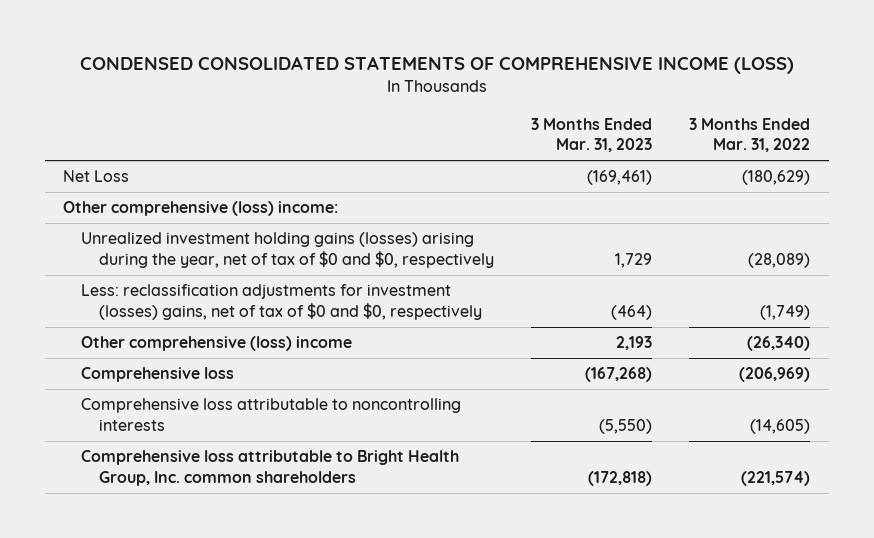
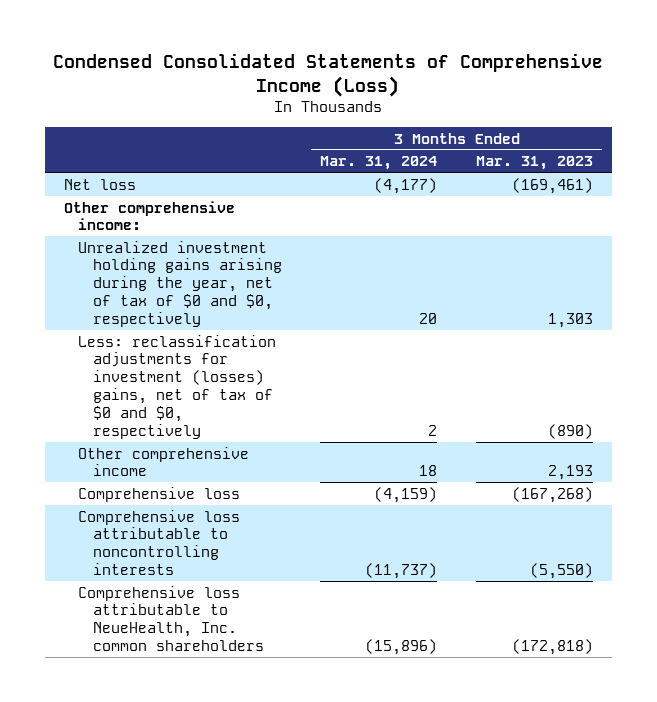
[79,55,794,74] CONDENSED CONSOLIDATED STATEMENTS OF COMPREHENSIVE INCOME (LOSS) -> [53,53,604,97] Condensed Consolidated Statements of Comprehensive Income (Loss)
[689,117,811,153] 3 Months Ended Mar. 31, 2022 -> none
none -> [320,156,438,171] Mar. 31, 2024
[63,170,130,183] Net Loss -> [64,178,137,190] Net loss
[63,201,339,217] Other comprehensive (loss) income: -> [64,200,236,231] Other comprehensive income:
[81,232,494,268] Unrealized investment holding gains (losses) arising during the year, net of tax of $0 and $0, respectively -> [78,240,282,328] Unrealized investment holding gains arising during the year, net of tax of $0 and $0, respectively
[615,252,653,268] 1,729 -> [547,313,593,329] 1,303
[611,304,653,320] (464) -> [547,423,593,439] (890)
[81,336,353,352] Other comprehensive (loss) income -> [78,446,250,477] Other comprehensive income
[81,450,460,486] Comprehensive loss attributable to Bright Health Group, Inc. common shareholders -> [78,585,264,652] Comprehensive loss attributable to NeueHealth, Inc. common shareholders

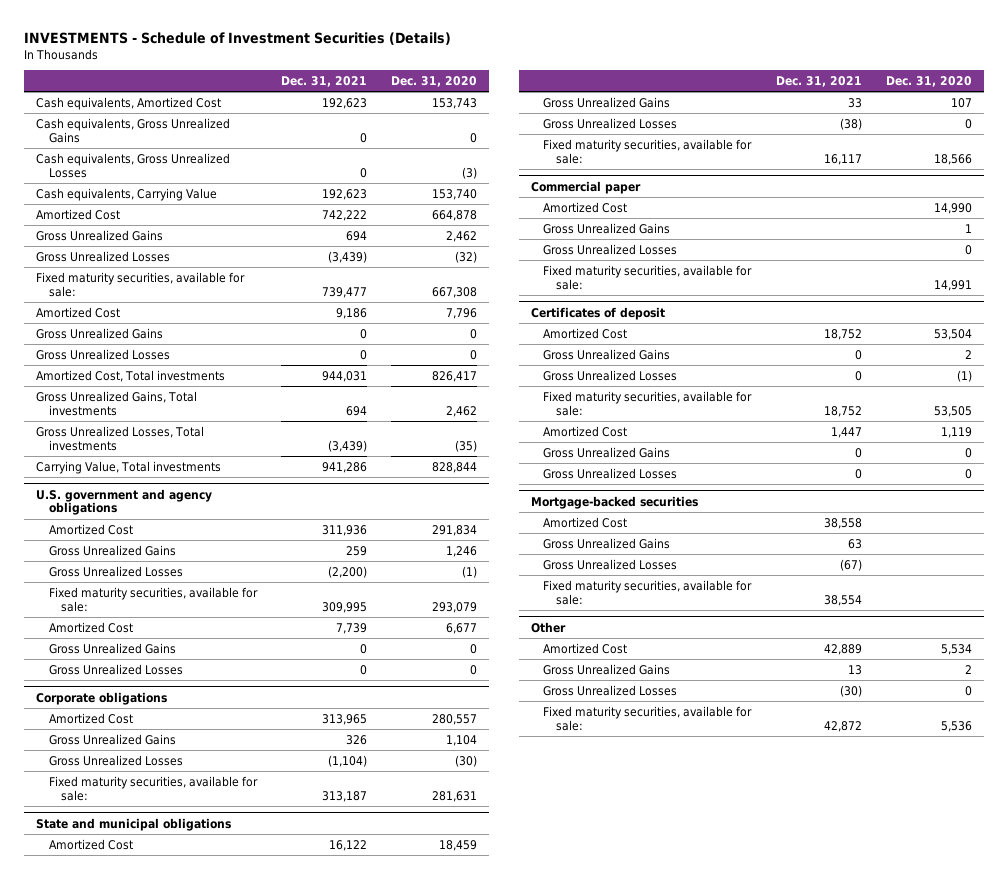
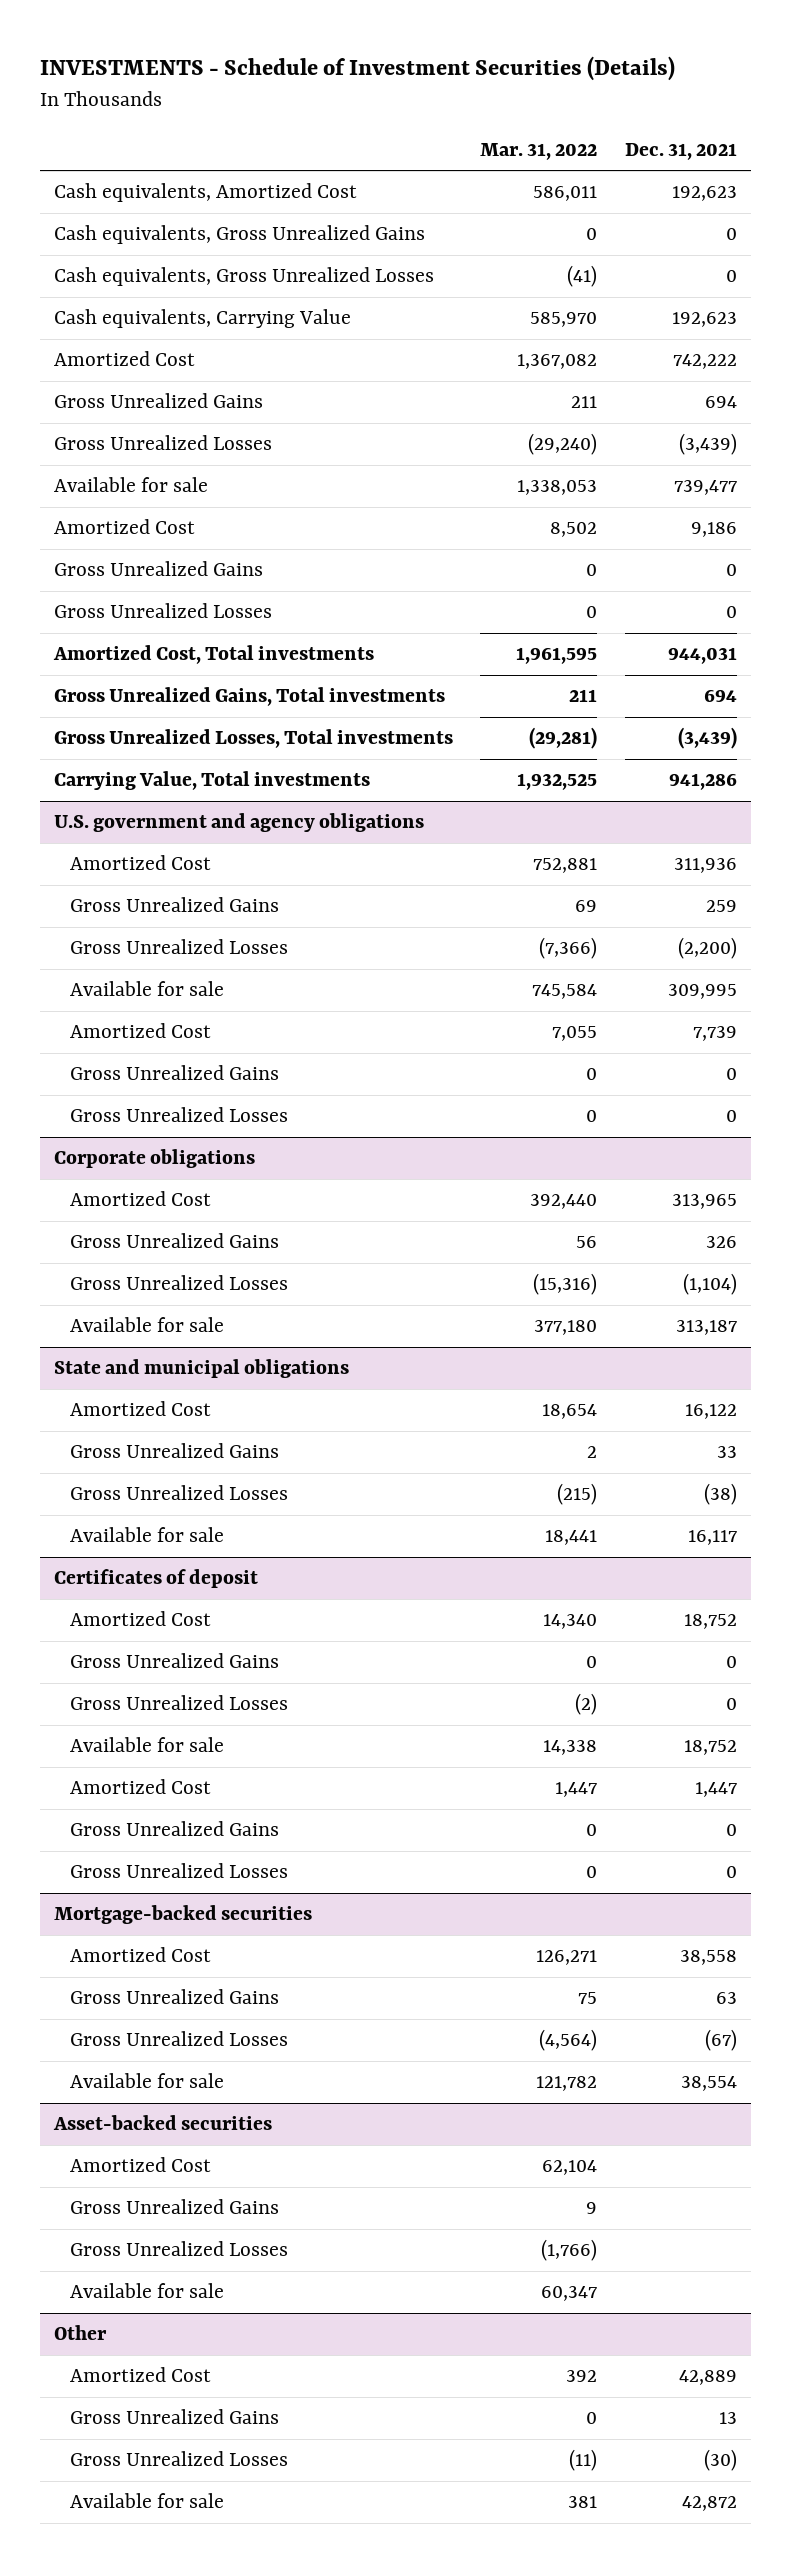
[391,76,478,88] Dec. 31, 2020 -> none
none -> [480,142,598,160] Mar. 31, 2022
[36,271,246,297] Fixed maturity securities, available for sale: -> [54,477,209,493] Available for sale
[48,586,258,612] Fixed maturity securities, available for sale: -> [69,981,224,997] Available for sale
[48,775,258,801] Fixed maturity securities, available for sale: -> [69,1317,224,1333] Available for sale
[530,180,641,194] Commercial paper -> none
[543,201,628,213] Amortized Cost -> none
[543,222,671,234] Gross Unrealized Gains -> none
[543,243,678,255] Gross Unrealized Losses -> none
[543,264,753,290] Fixed maturity securities, available for sale: -> none
[543,138,753,164] Fixed maturity securities, available for sale: -> [69,1527,224,1543] Available for sale
[543,390,753,416] Fixed maturity securities, available for sale: -> [69,1737,224,1753] Available for sale
[543,579,753,605] Fixed maturity securities, available for sale: -> [69,2073,224,2089] Available for sale
none -> [53,2115,273,2131] Asset-backed securities
none -> [69,2157,211,2173] Amortized Cost
none -> [69,2199,279,2215] Gross Unrealized Gains
none -> [69,2241,288,2257] Gross Unrealized Losses
none -> [69,2283,224,2299] Available for sale
[543,705,753,731] Fixed maturity securities, available for sale: -> [69,2493,224,2509] Available for sale

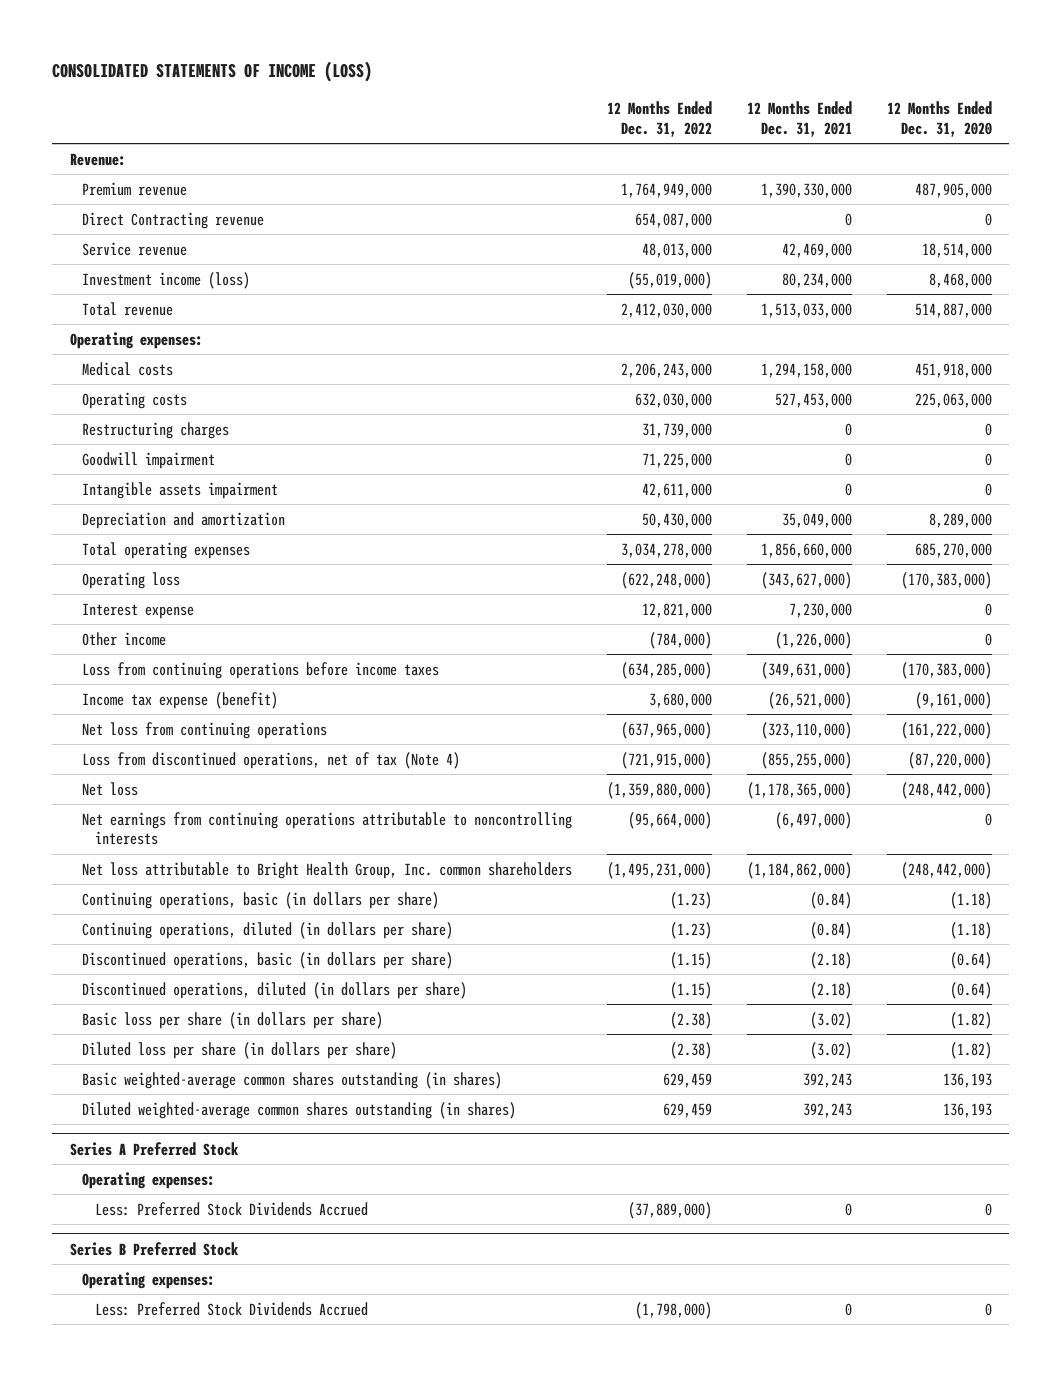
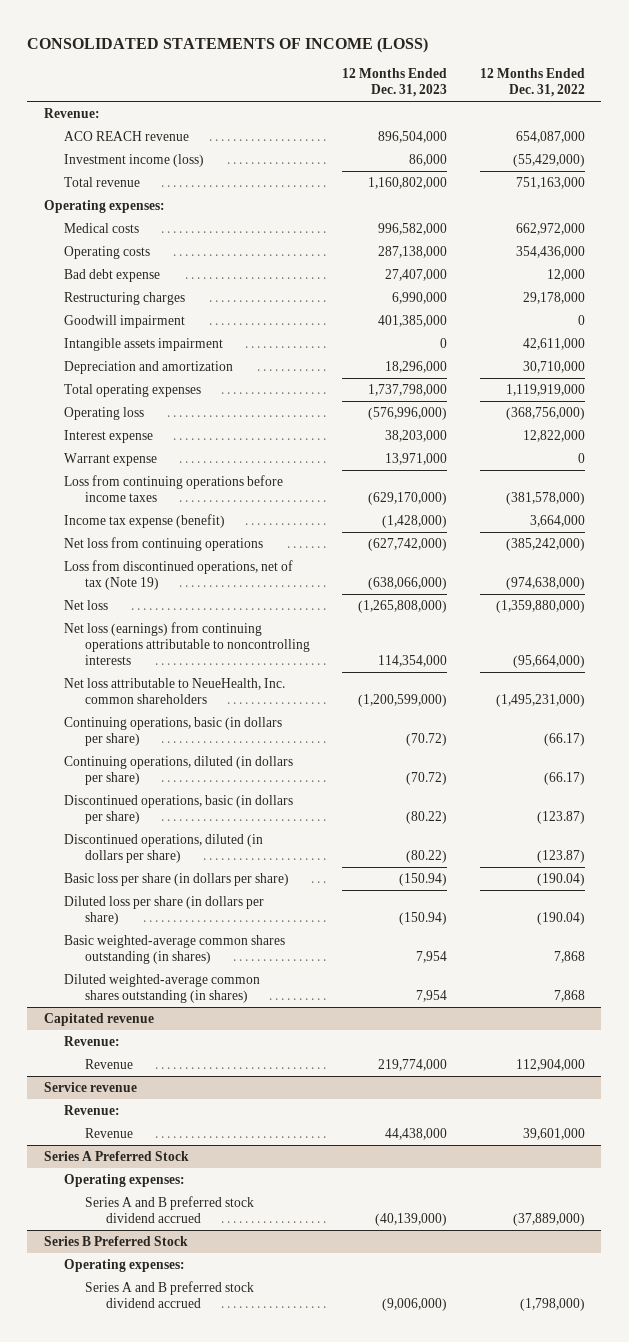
[746,101,852,138] 12 Months Ended Dec. 31, 2021 -> none
[886,101,992,138] 12 Months Ended Dec. 31, 2020 -> none
none -> [342,68,448,98] 12 Months Ended Dec. 31, 2023
[82,181,188,196] Premium revenue -> none
[82,241,188,256] Service revenue -> none
[82,211,265,229] Direct Contracting revenue -> [64,130,190,141] ACO REACH revenue
[628,271,713,289] (55,019,000) -> [513,153,586,167] (55,429,000)
[621,302,713,318] 2,412,030,000 -> [516,176,586,189] 751,163,000
[621,362,713,378] 2,206,243,000 -> [516,222,586,235] 662,972,000
[635,392,713,408] 632,030,000 -> [516,245,586,258] 354,436,000
none -> [64,268,161,282] Bad debt expense
[642,422,713,438] 31,739,000 -> [523,291,586,304] 29,178,000
[642,452,713,468] 71,225,000 -> [578,314,586,325] 0
[82,631,167,646] Other income -> none
[642,512,713,528] 50,430,000 -> [523,360,586,373] 30,710,000
[621,542,713,558] 3,034,278,000 -> [506,383,586,396] 1,119,919,000
[621,571,713,589] (622,248,000) -> [506,406,586,420] (368,756,000)
[642,602,713,618] 12,821,000 -> [523,429,586,442] 12,822,000
none -> [64,452,158,466] Warrant expense
[621,661,713,679] (634,285,000) -> [506,491,586,505] (381,578,000)
[649,692,713,708] 3,680,000 -> [530,514,586,527] 3,664,000
[621,721,713,739] (637,965,000) -> [506,537,586,551] (385,242,000)
[82,751,461,769] Loss from discontinued operations, net of tax (Note 4) -> [64,559,294,590] Loss from discontinued operations, net of tax (Note 19)
[621,751,713,769] (721,915,000) -> [506,576,586,590] (974,638,000)
[82,811,573,846] Net earnings from continuing operations attributable to noncontrolling interests -> [64,621,310,665] Net loss (earnings) from continuing operations attributable to noncontrolling interests
[82,861,573,879] Net loss attributable to Bright Health Group, Inc. common shareholders -> [64,677,286,704] Net loss attributable to NeueHealth, Inc. common shareholders
[670,891,713,909] (1.23) -> [544,732,586,746] (66.17)
[670,921,713,939] (1.23) -> [544,771,586,785] (66.17)
[670,951,713,969] (1.15) -> [537,810,586,824] (123.87)
[670,981,713,999] (1.15) -> [537,849,586,863] (123.87)
[670,1011,713,1029] (2.38) -> [537,872,586,886] (190.04)
[670,1041,713,1059] (2.38) -> [537,911,586,925] (190.04)
[663,1072,713,1088] 629,459 -> [554,950,586,963] 7,868
[663,1102,713,1118] 629,459 -> [554,989,586,1002] 7,868
none -> [43,1012,154,1026] Capitated revenue
none -> [64,1035,121,1046] Revenue:
none -> [84,1058,133,1069] Revenue
none -> [43,1081,137,1092] Service revenue
none -> [64,1104,121,1115] Revenue:
none -> [84,1127,133,1138] Revenue
[95,1201,369,1216] Less: Preferred Stock Dividends Accrued -> [84,1195,254,1223] Series A and B preferred stock dividend accrued
[95,1301,369,1316] Less: Preferred Stock Dividends Accrued -> [84,1280,254,1308] Series A and B preferred stock dividend accrued

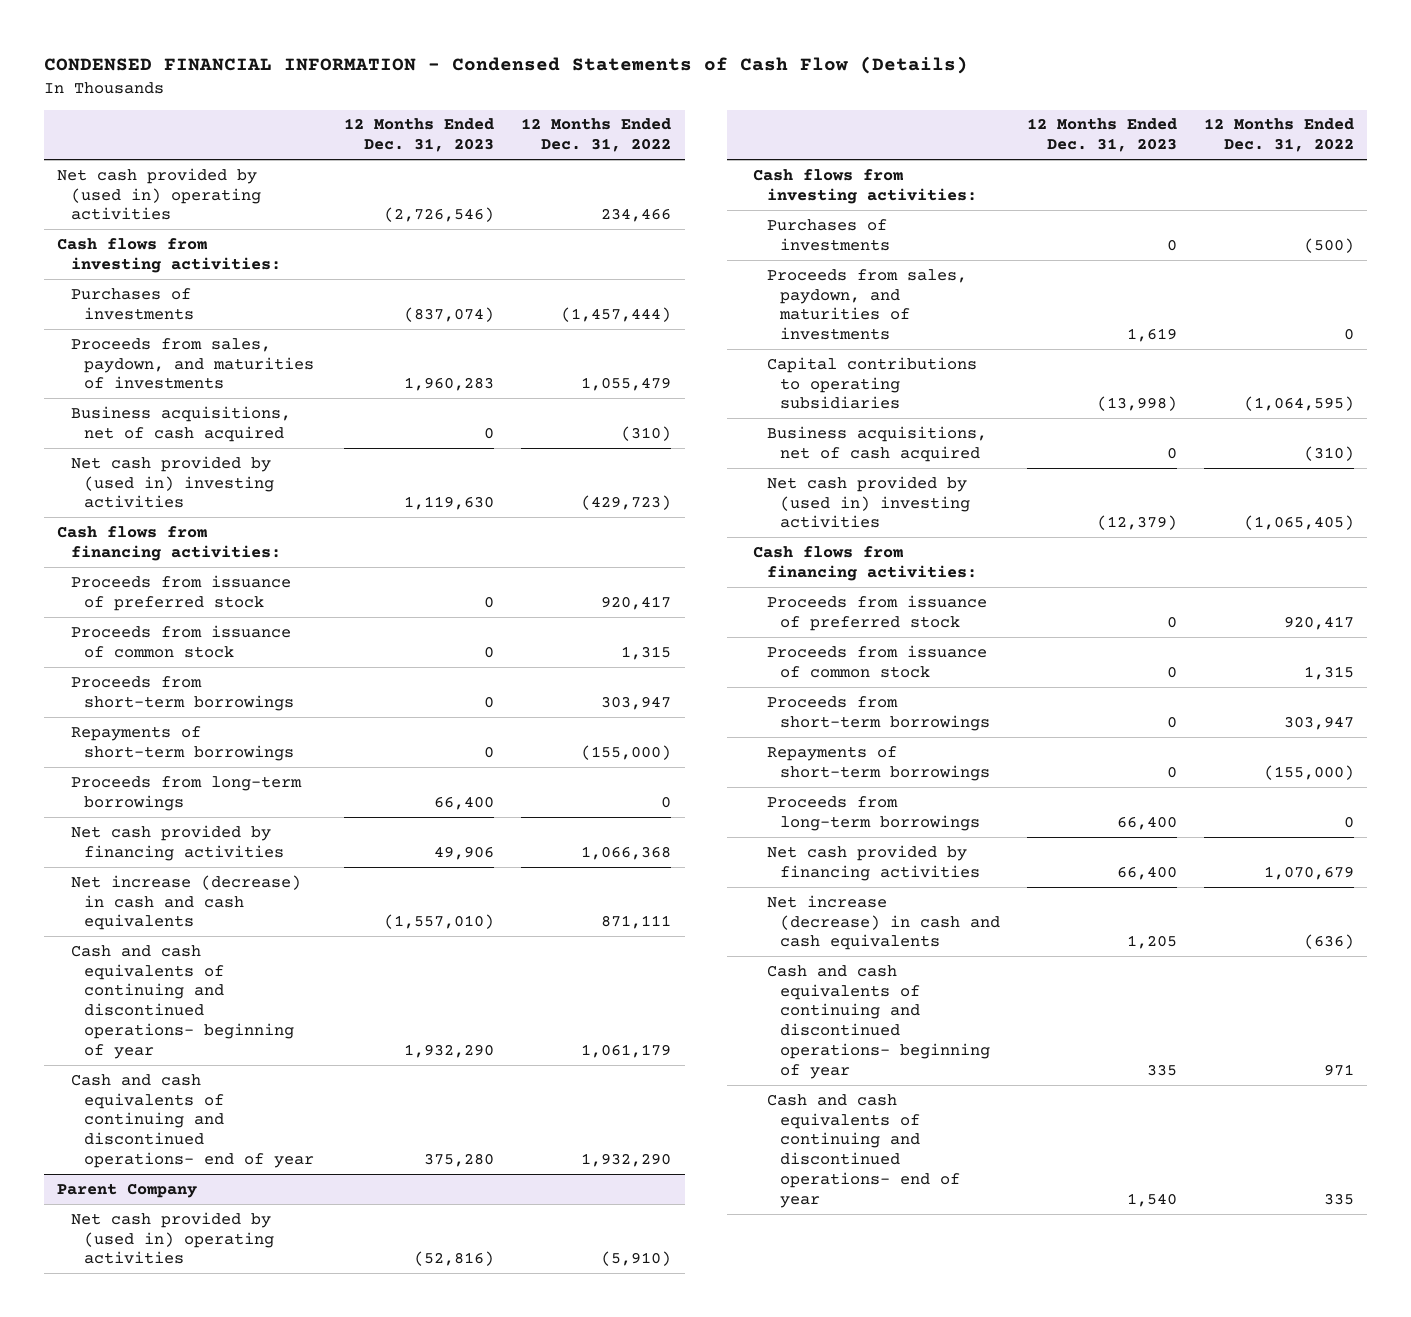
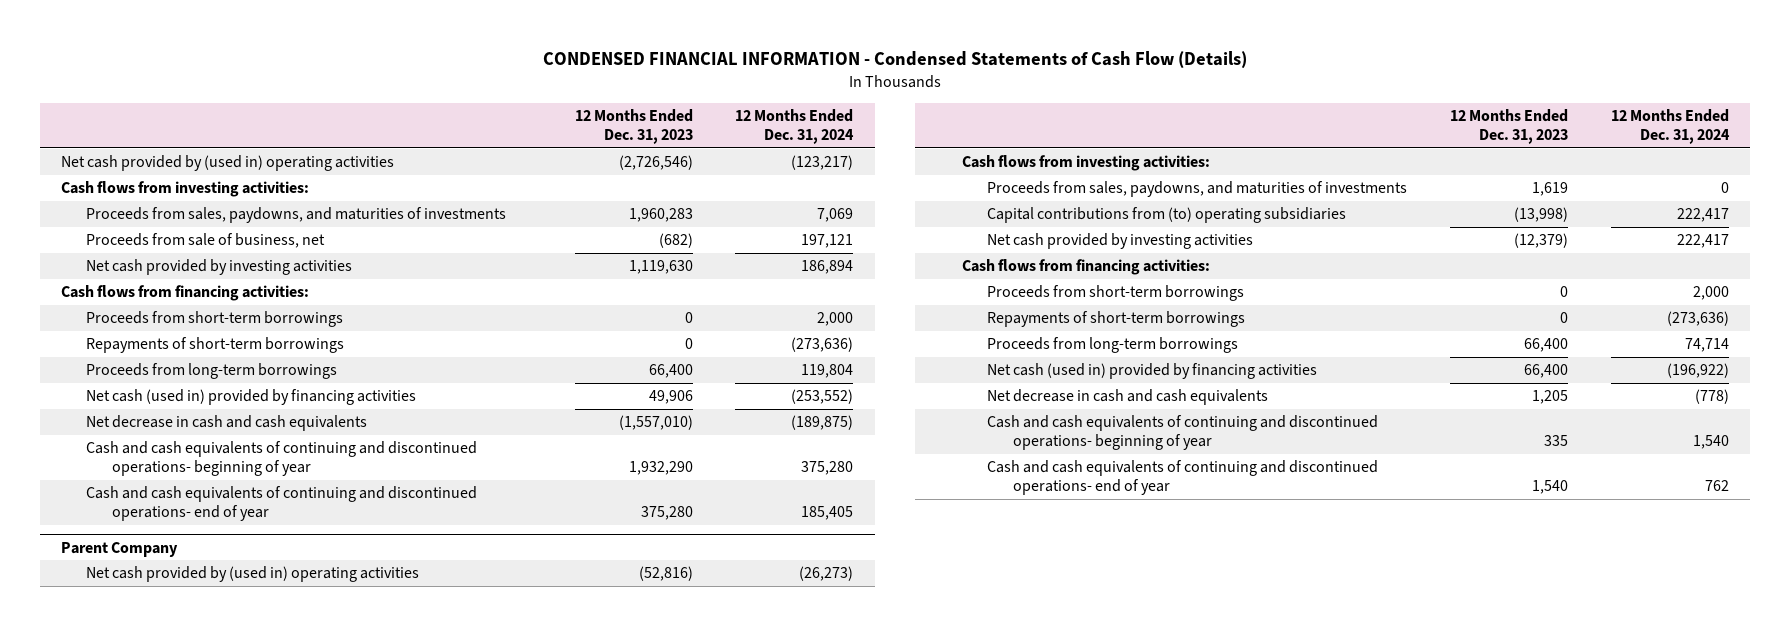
[521,118,672,153] 12 Months Ended Dec. 31, 2022 -> none
none -> [735,108,855,145] 12 Months Ended Dec. 31, 2024
[70,287,195,320] Purchases of investments -> none
[70,405,291,442] Business acquisitions, net of cash acquired -> none
[70,337,315,390] Proceeds from sales, paydown, and maturities of investments -> [86,207,507,224] Proceeds from sales, paydowns, and maturities of investments
none -> [86,233,326,249] Proceeds from sale of business, net
[70,455,275,509] Net cash provided by (used in) investing activities -> [86,259,353,276] Net cash provided by investing activities
[70,574,291,611] Proceeds from issuance of preferred stock -> none
[70,624,291,658] Proceeds from issuance of common stock -> none
[70,824,285,861] Net cash provided by financing activities -> [86,389,417,406] Net cash (used in) provided by financing activities
[70,874,301,931] Net increase (decrease) in cash and cash equivalents -> [86,415,368,432] Net decrease in cash and cash equivalents
[766,218,891,251] Purchases of investments -> none
[766,425,987,462] Business acquisitions, net of cash acquired -> none
[766,268,967,341] Proceeds from sales, paydown, and maturities of investments -> [987,181,1408,198] Proceeds from sales, paydowns, and maturities of investments
[766,356,977,410] Capital contributions to operating subsidiaries -> [987,207,1347,224] Capital contributions from (to) operating subsidiaries
[766,475,971,529] Net cash provided by (used in) investing activities -> [987,233,1254,250] Net cash provided by investing activities
[766,594,987,631] Proceeds from issuance of preferred stock -> none
[766,644,987,678] Proceeds from issuance of common stock -> none
[766,844,981,881] Net cash provided by financing activities -> [987,363,1318,380] Net cash (used in) provided by financing activities
[766,894,1001,951] Net increase (decrease) in cash and cash equivalents -> [987,389,1269,406] Net decrease in cash and cash equivalents

